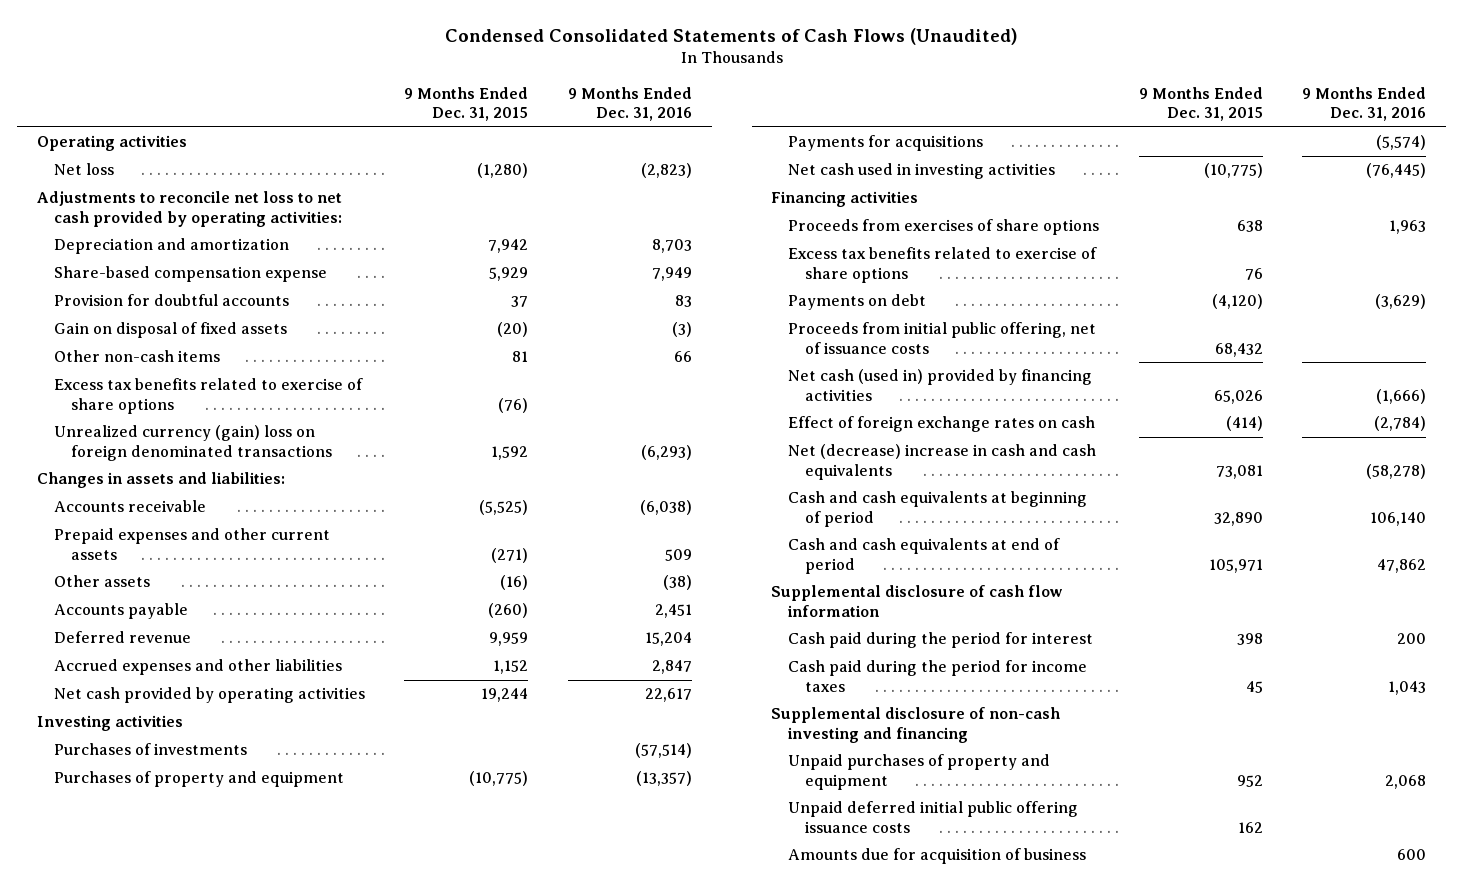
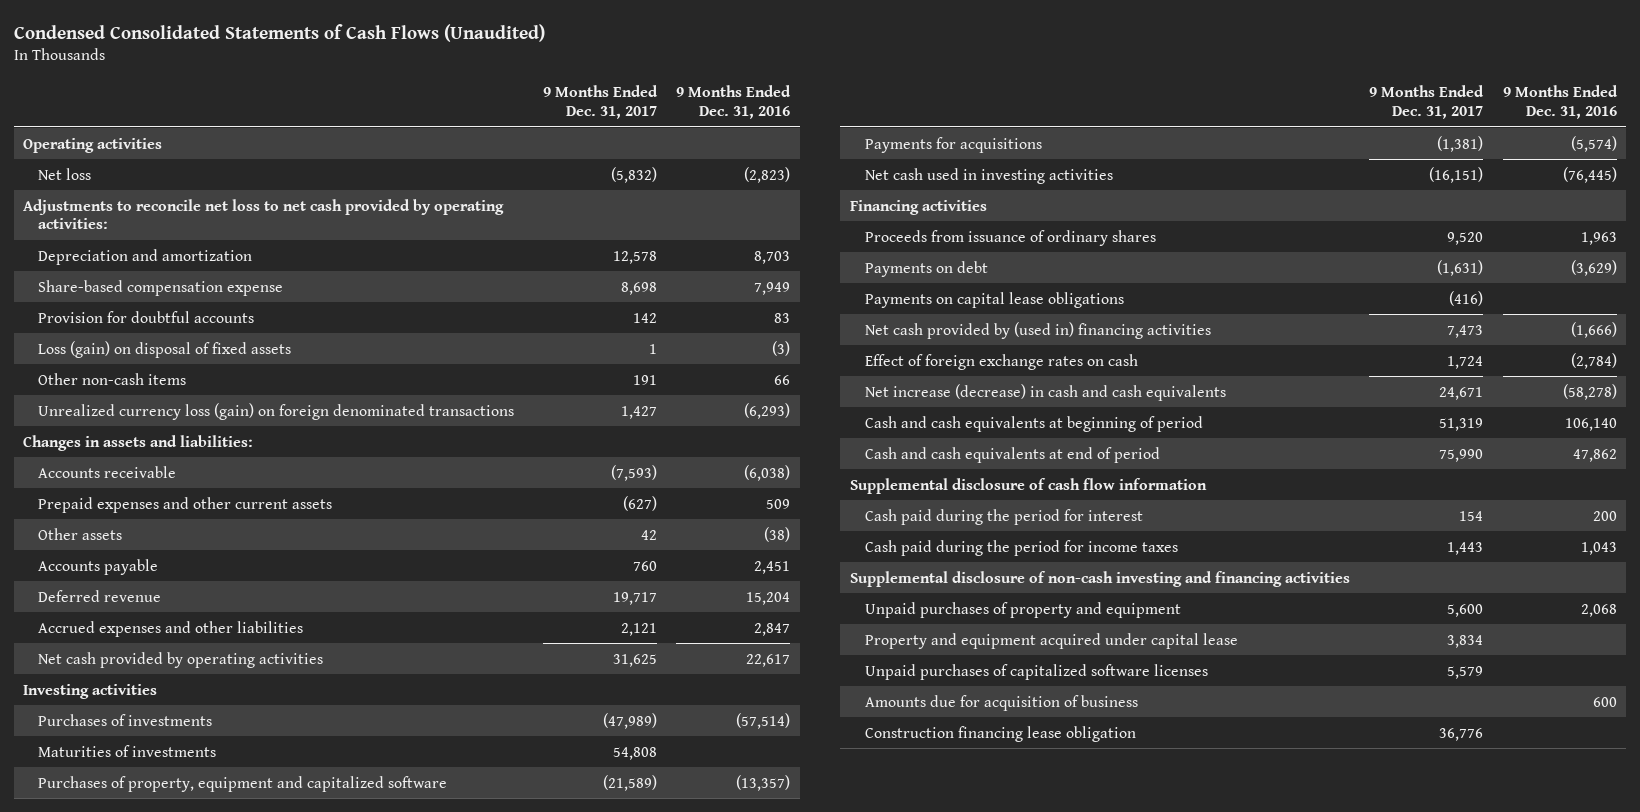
[404,86,529,122] 9 Months Ended Dec. 31, 2015 -> none
none -> [542,85,658,119] 9 Months Ended Dec. 31, 2017
[53,322,287,339] Gain on disposal of fixed assets -> [38,340,292,358] Loss (gain) on disposal of fixed assets
[53,378,363,414] Excess tax benefits related to exercise of share options -> none
[53,425,332,461] Unrealized currency (gain) loss on foreign denominated transactions -> [38,402,515,420] Unrealized currency loss (gain) on foreign denominated transactions
none -> [38,744,217,757] Maturities of investments
[53,771,344,788] Purchases of property and equipment -> [38,775,448,792] Purchases of property, equipment and capitalized software
[788,247,1098,283] Excess tax benefits related to exercise of share options -> none
[788,219,1100,236] Proceeds from exercises of share options -> [864,229,1156,246] Proceeds from issuance of ordinary shares
[788,322,1097,354] Proceeds from initial public offering, net of issuance costs -> none
none -> [864,291,1124,308] Payments on capital lease obligations
[788,369,1093,401] Net cash (used in) provided by financing activities -> [864,321,1211,339] Net cash provided by (used in) financing activities
[788,444,1097,480] Net (decrease) increase in cash and cash equivalents -> [864,383,1226,401] Net increase (decrease) in cash and cash equivalents
[771,707,1061,743] Supplemental disclosure of non-cash investing and financing -> [849,570,1350,587] Supplemental disclosure of non-cash investing and financing activities
[788,801,1079,833] Unpaid deferred initial public offering issuance costs -> none
none -> [864,632,1238,649] Property and equipment acquired under capital lease
none -> [864,663,1208,680] Unpaid purchases of capitalized software licenses
none -> [864,725,1136,742] Construction financing lease obligation

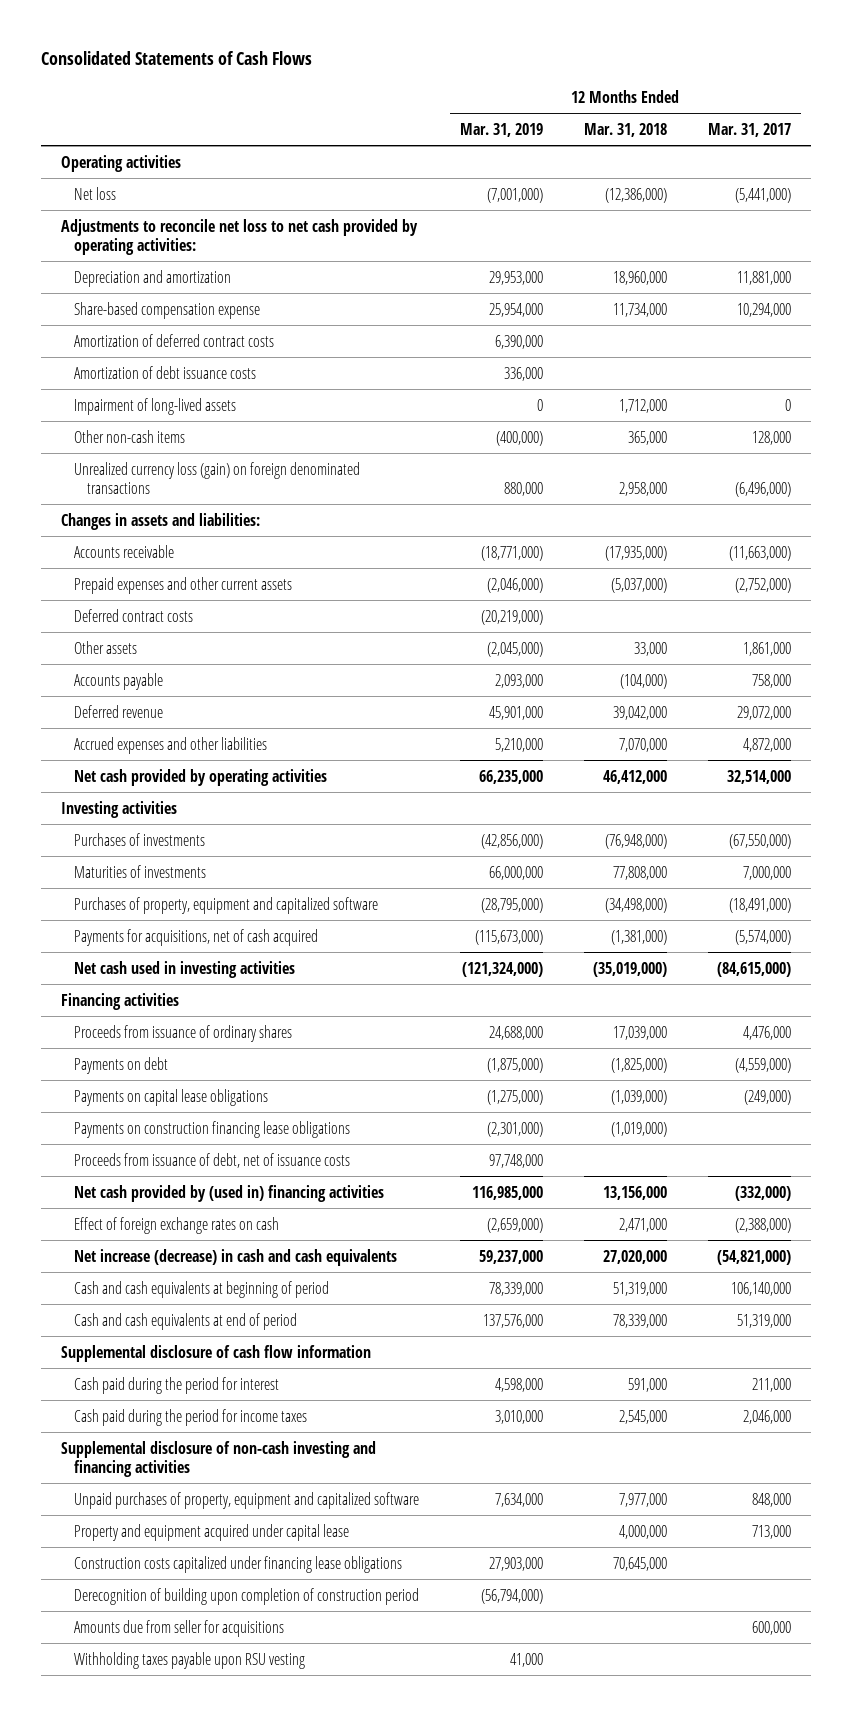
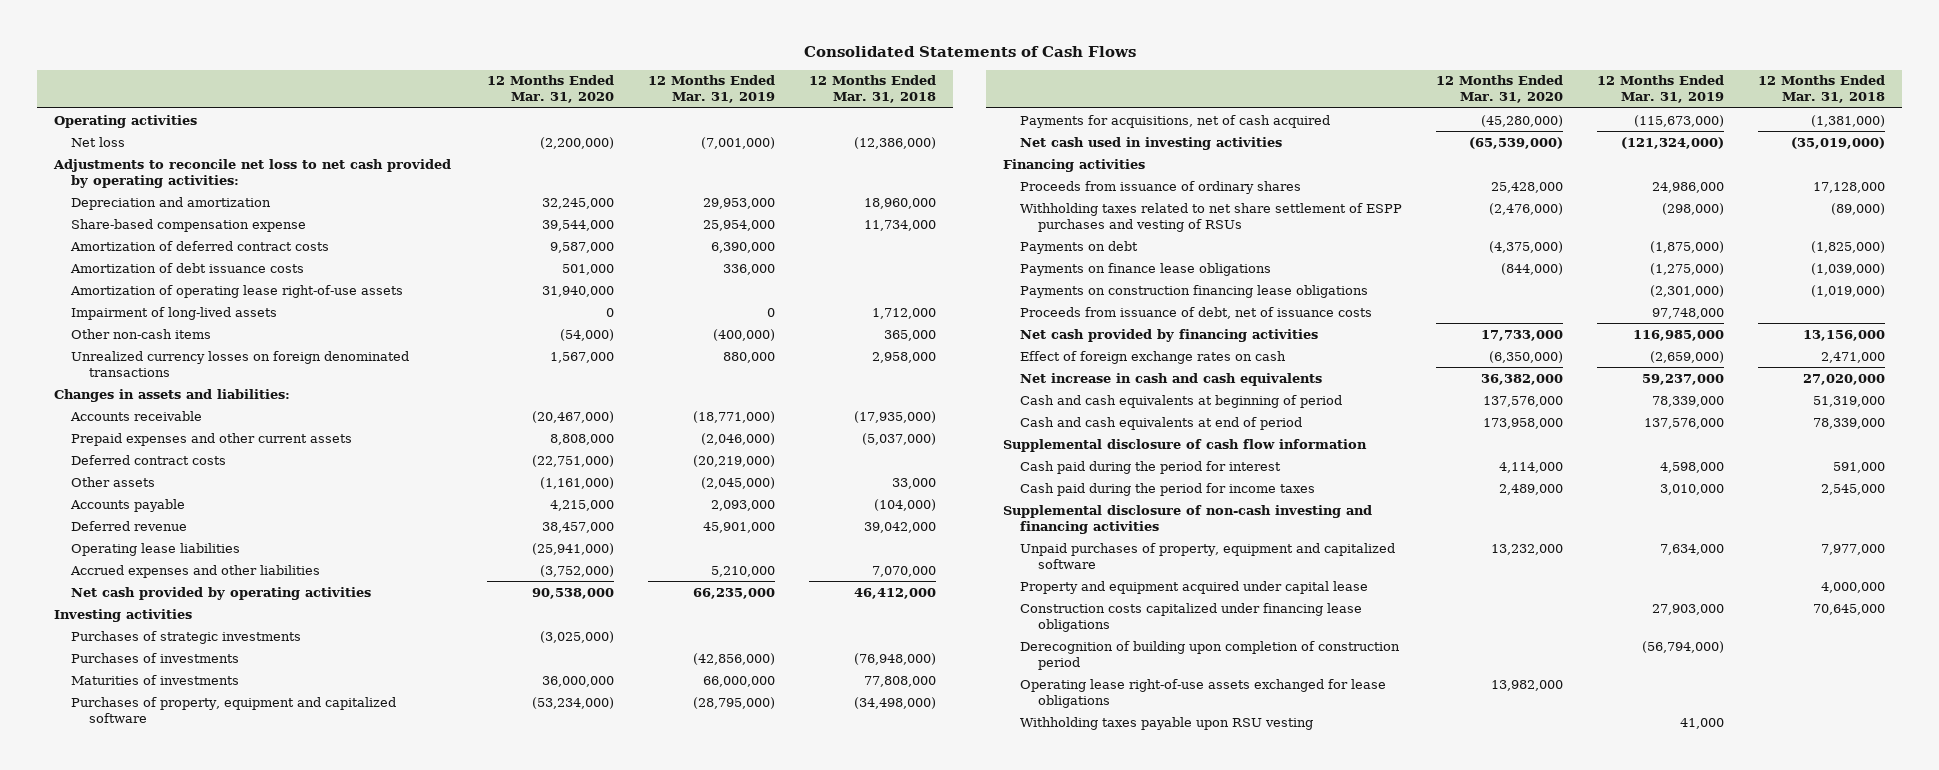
[707,122,791,137] Mar. 31, 2017 -> none
none -> [487,75,615,104] 12 Months Ended Mar. 31, 2020
none -> [70,284,404,298] Amortization of operating lease right-of-use assets
[74,461,361,494] Unrealized currency loss (gain) on foreign denominated transactions -> [71,350,410,377] Unrealized currency losses on foreign denominated transactions
none -> [71,542,241,556] Operating lease liabilities
none -> [71,630,302,644] Purchases of strategic investments
[489,1025,544,1040] 24,688,000 -> [1652,181,1725,193] 24,986,000
[612,1025,667,1040] 17,039,000 -> [1813,181,1886,193] 17,128,000
none -> [1020,202,1403,232] Withholding taxes related to net share settlement of ESPP purchases and vesting of RSUs
[74,1088,269,1106] Payments on capital lease obligations -> [1020,262,1272,276] Payments on finance lease obligations
[74,1184,385,1202] Net cash provided by (used in) financing activities -> [1020,328,1319,342] Net cash provided by financing activities
[74,1248,398,1266] Net increase (decrease) in cash and cash equivalents -> [1020,372,1323,386] Net increase in cash and cash equivalents
[74,1619,285,1637] Amounts due from seller for acquisitions -> none
none -> [1020,678,1387,708] Operating lease right-of-use assets exchanged for lease obligations

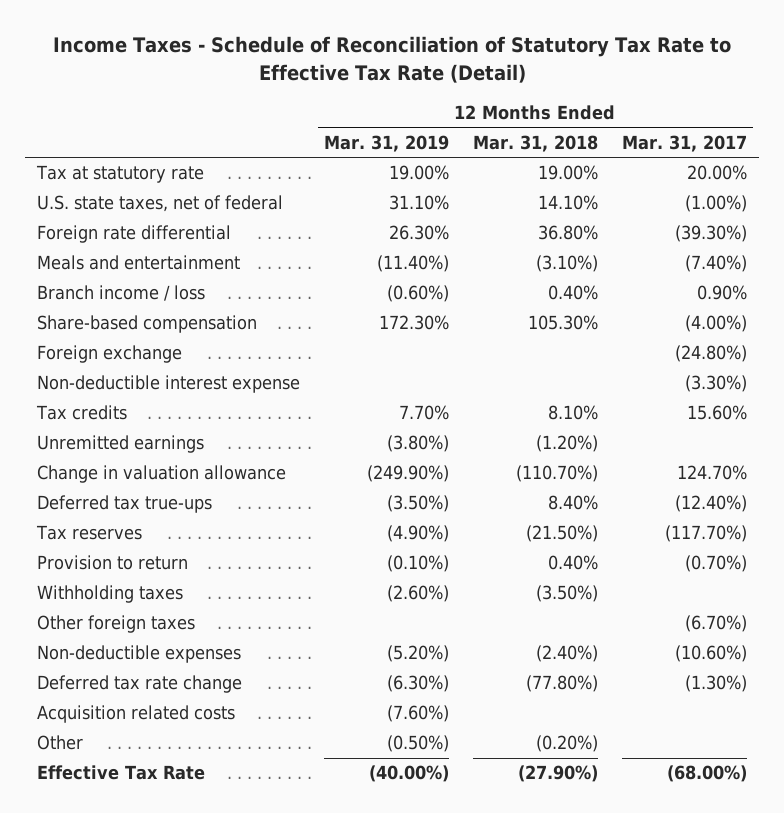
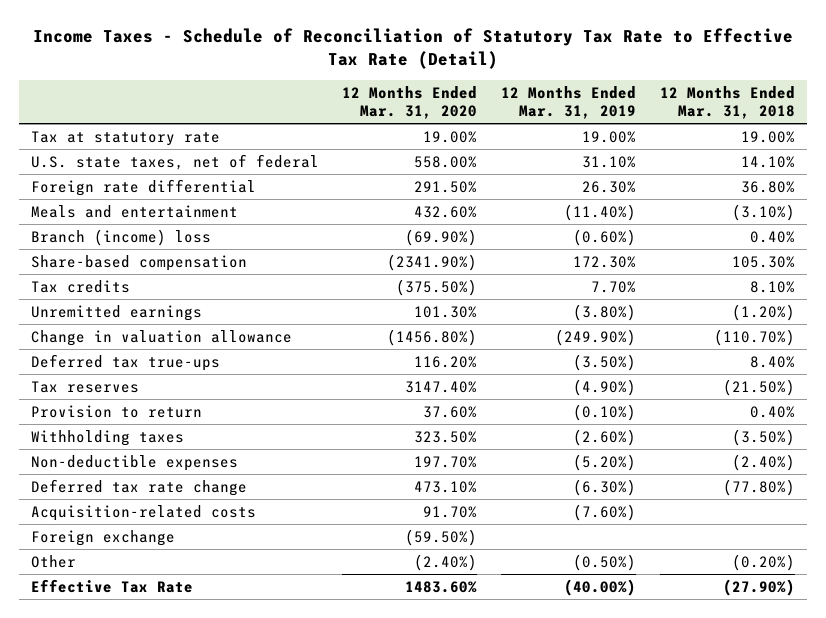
[621,134,747,152] Mar. 31, 2017 -> none
none -> [342,85,478,119] 12 Months Ended Mar. 31, 2020
[37,285,206,302] Branch income / loss -> [30,228,211,246] Branch (income) loss
[37,375,301,394] Non-deductible interest expense -> none
[37,615,196,634] Other foreign taxes -> none
[37,705,236,724] Acquisition related costs -> [30,504,256,521] Acquisition-related costs
[37,345,183,364] Foreign exchange -> [30,529,175,546] Foreign exchange

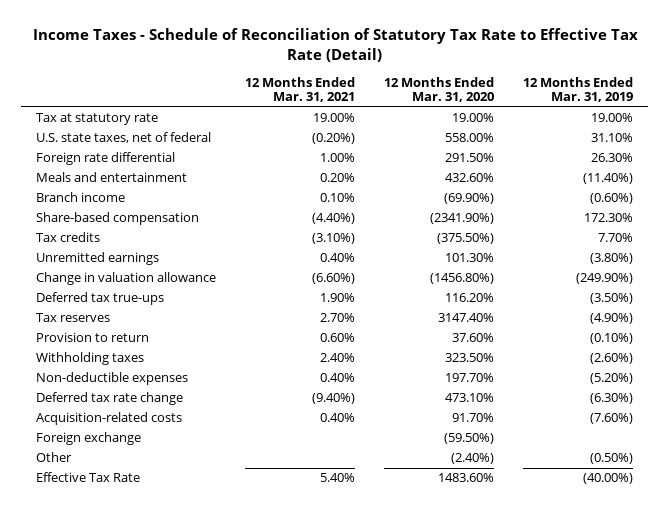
[659,85,795,119] 12 Months Ended Mar. 31, 2018 -> none
none -> [244,76,355,103] 12 Months Ended Mar. 31, 2021
[30,228,211,246] Branch (income) loss -> [35,192,125,203] Branch income

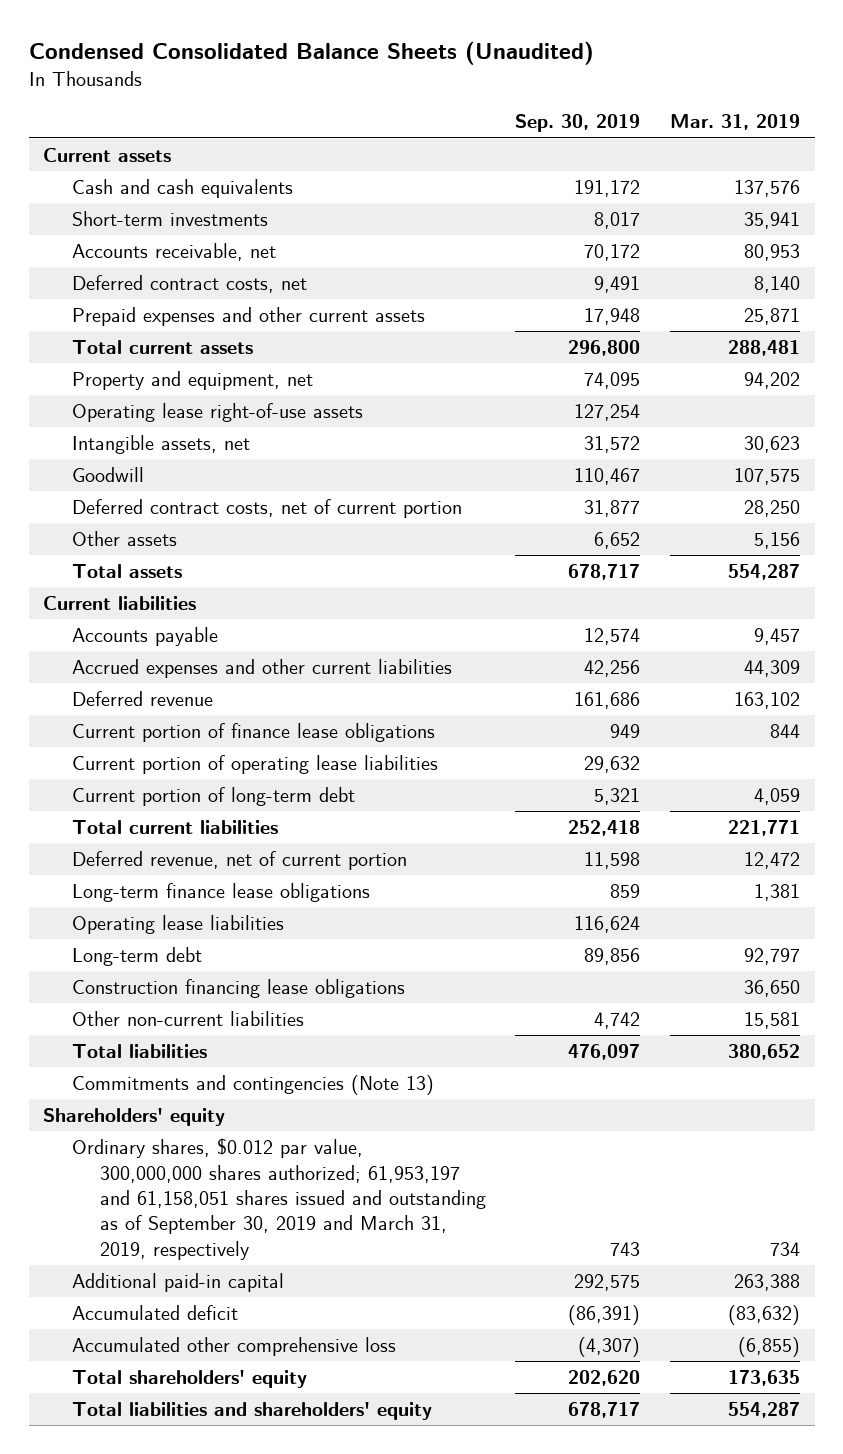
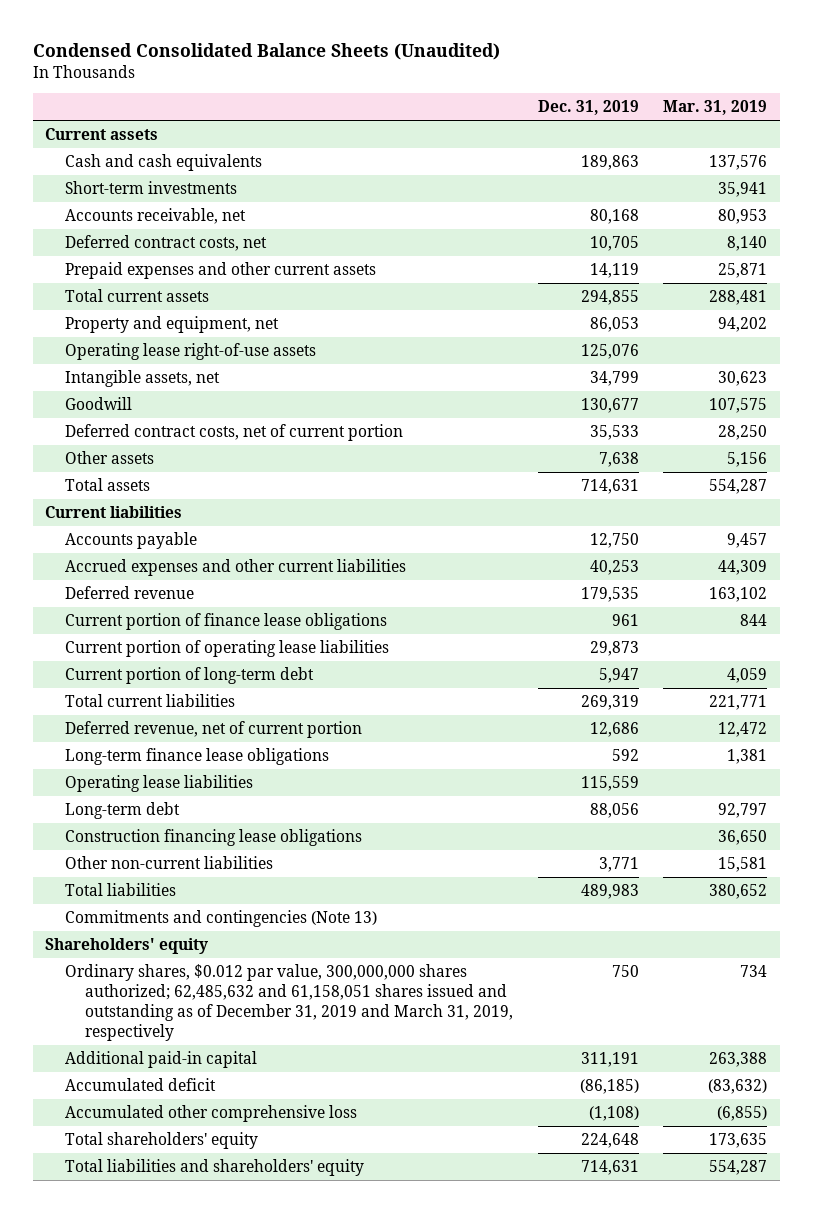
[515,114,641,133] Sep. 30, 2019 -> none
none -> [537,100,639,116] Dec. 31, 2019
[71,1138,486,1260] Ordinary shares, $0.012 par value, 300,000,000 shares authorized; 61,953,197 and 61,158,051 shares issued and outstanding as of September 30, 2019 and March 31, 2019, respectively -> [65,964,514,1042] Ordinary shares, $0.012 par value, 300,000,000 shares authorized; 62,485,632 and 61,158,051 shares issued and outstanding as of December 31, 2019 and March 31, 2019, respectively

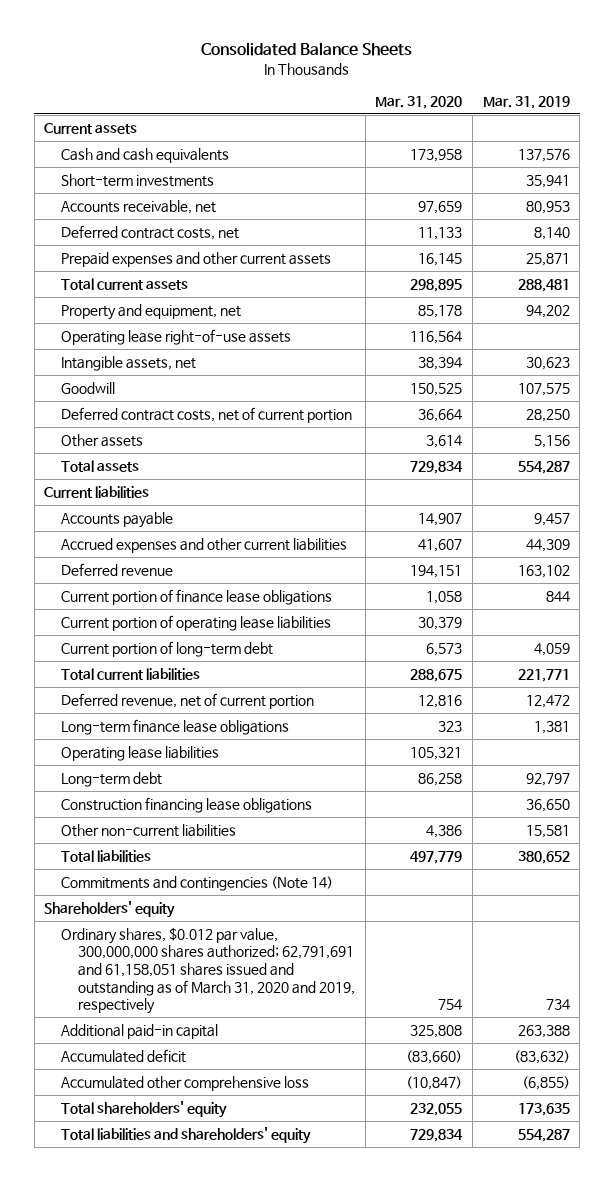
[33,42,501,60] Condensed Consolidated Balance Sheets (Unaudited) -> [200,42,412,57] Consolidated Balance Sheets
[537,100,639,116] Dec. 31, 2019 -> none
none -> [375,95,463,109] Mar. 31, 2020
[65,910,378,928] Commitments and contingencies (Note 13) -> [61,875,334,891] Commitments and contingencies (Note 14)
[65,964,514,1042] Ordinary shares, $0.012 par value, 300,000,000 shares authorized; 62,485,632 and 61,158,051 shares issued and outstanding as of December 31, 2019 and March 31, 2019, respectively -> [61,926,356,1015] Ordinary shares, $0.012 par value, 300,000,000 shares authorized; 62,791,691 and 61,158,051 shares issued and outstanding as of March 31, 2020 and 2019, respectively

